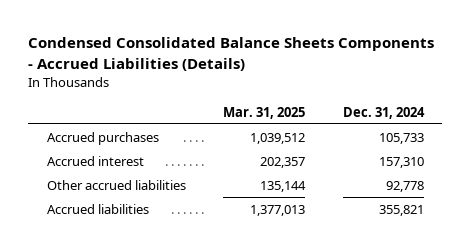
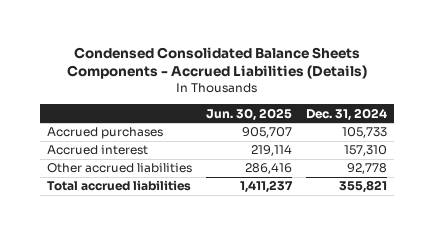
[223,106,306,119] Mar. 31, 2025 -> none
none -> [205,107,292,121] Jun. 30, 2025
[46,203,149,214] Accrued liabilities -> [46,180,191,192] Total accrued liabilities

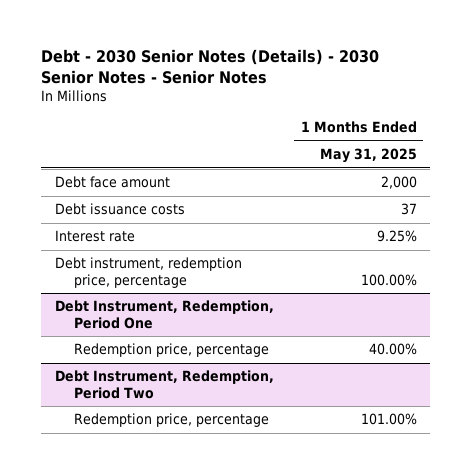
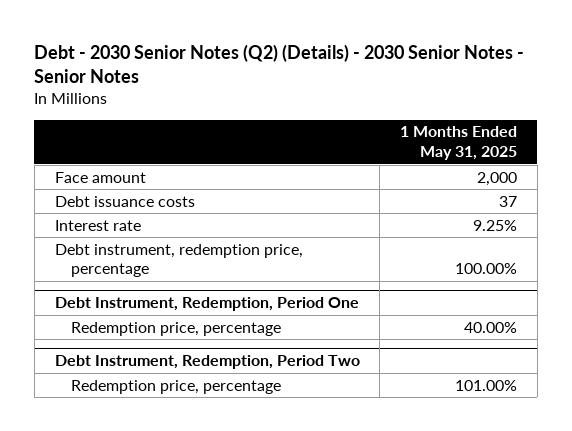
[41,48,380,84] Debt - 2030 Senior Notes (Details) - 2030 Senior Notes - Senior Notes -> [34,43,525,84] Debt - 2030 Senior Notes (Q2) (Details) - 2030 Senior Notes - Senior Notes
[54,176,170,189] Debt face amount -> [54,171,146,183] Face amount

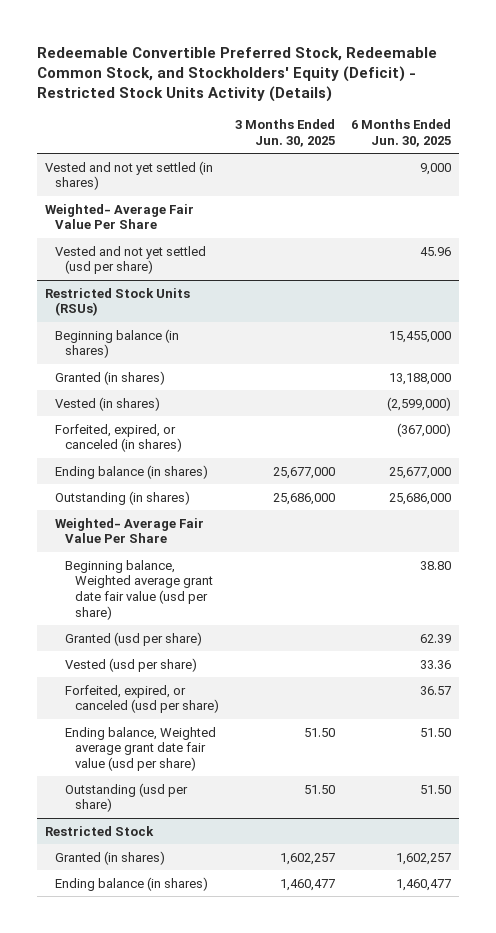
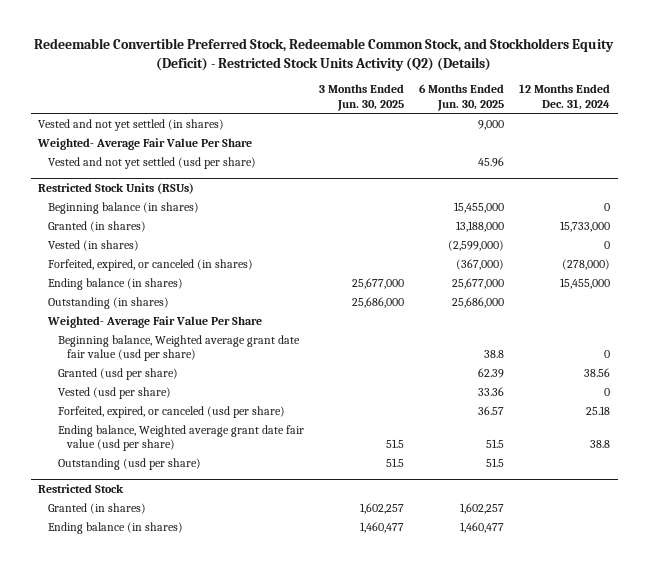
[37,46,438,103] Redeemable Convertible Preferred Stock, Redeemable Common Stock, and Stockholders' Equity (Deficit) - Restricted Stock Units Activity (Details) -> [34,38,615,71] Redeemable Convertible Preferred Stock, Redeemable Common Stock, and Stockholders Equity (Deficit) - Restricted Stock Units Activity (Q2) (Details)
none -> [519,84,611,110] 12 Months Ended Dec. 31, 2024
[419,560,451,570] 38.80 -> [483,350,504,359] 38.8
[303,727,335,737] 51.50 -> [385,439,404,449] 51.5
[419,727,451,737] 51.50 -> [485,439,504,449] 51.5
[303,784,335,794] 51.50 -> [385,457,404,467] 51.5
[419,784,451,794] 51.50 -> [485,457,504,467] 51.5

